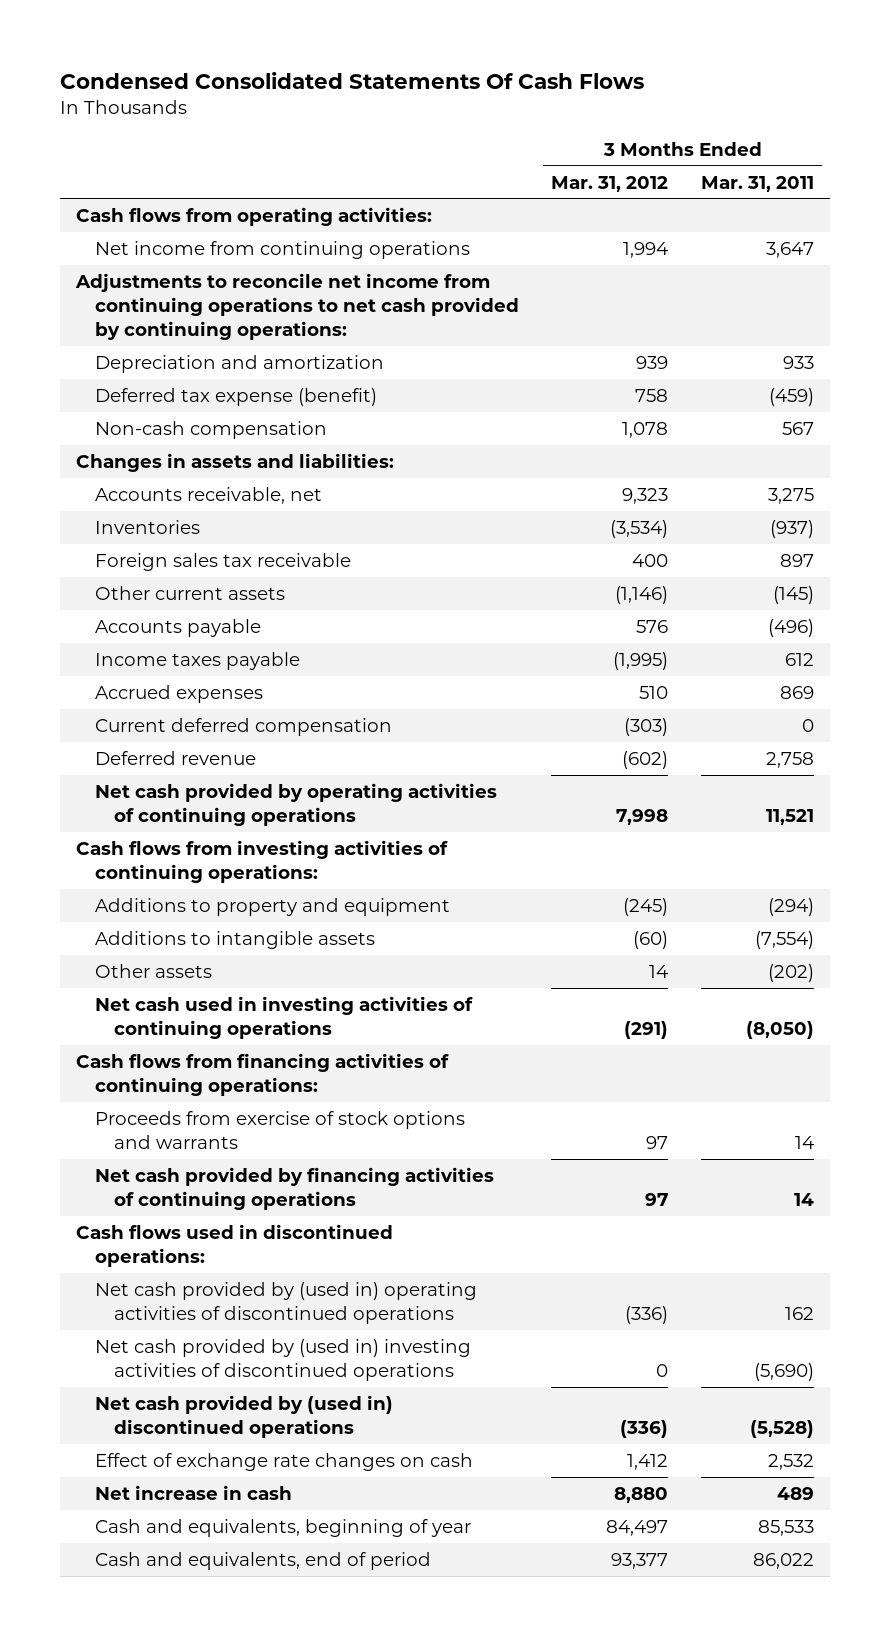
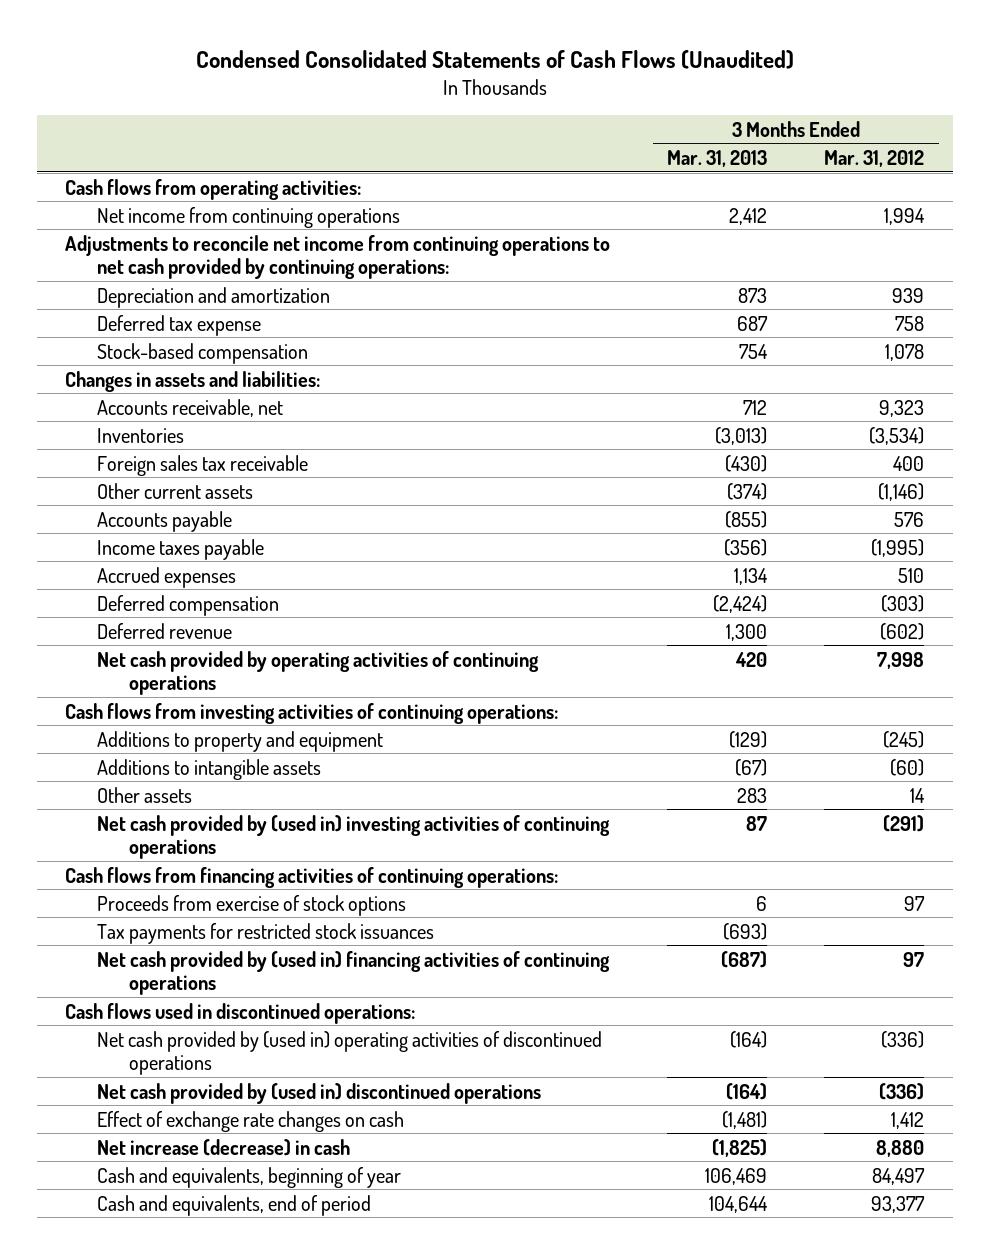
[59,71,644,89] Condensed Consolidated Statements Of Cash Flows -> [195,49,794,69] Condensed Consolidated Statements of Cash Flows (Unaudited)
[701,175,815,192] Mar. 31, 2011 -> none
none -> [667,149,768,167] Mar. 31, 2013
[94,387,377,406] Deferred tax expense (benefit) -> [97,314,262,336] Deferred tax expense
[94,420,327,439] Non-cash compensation -> [97,342,309,364] Stock-based compensation
[94,717,392,736] Current deferred compensation -> [97,594,280,616] Deferred compensation
[94,995,473,1040] Net cash used in investing activities of continuing operations -> [97,814,611,859] Net cash provided by (used in) investing activities of continuing operations
[94,1110,465,1150] Proceeds from exercise of stock options and warrants -> [97,894,407,916] Proceeds from exercise of stock options
none -> [97,922,435,944] Tax payments for restricted stock issuances
[94,1166,494,1211] Net cash provided by financing activities of continuing operations -> [97,950,611,995] Net cash provided by (used in) financing activities of continuing operations
[94,1338,471,1382] Net cash provided by (used in) investing activities of discontinued operations -> none
[94,1484,292,1500] Net increase in cash -> [97,1138,351,1156] Net increase (decrease) in cash

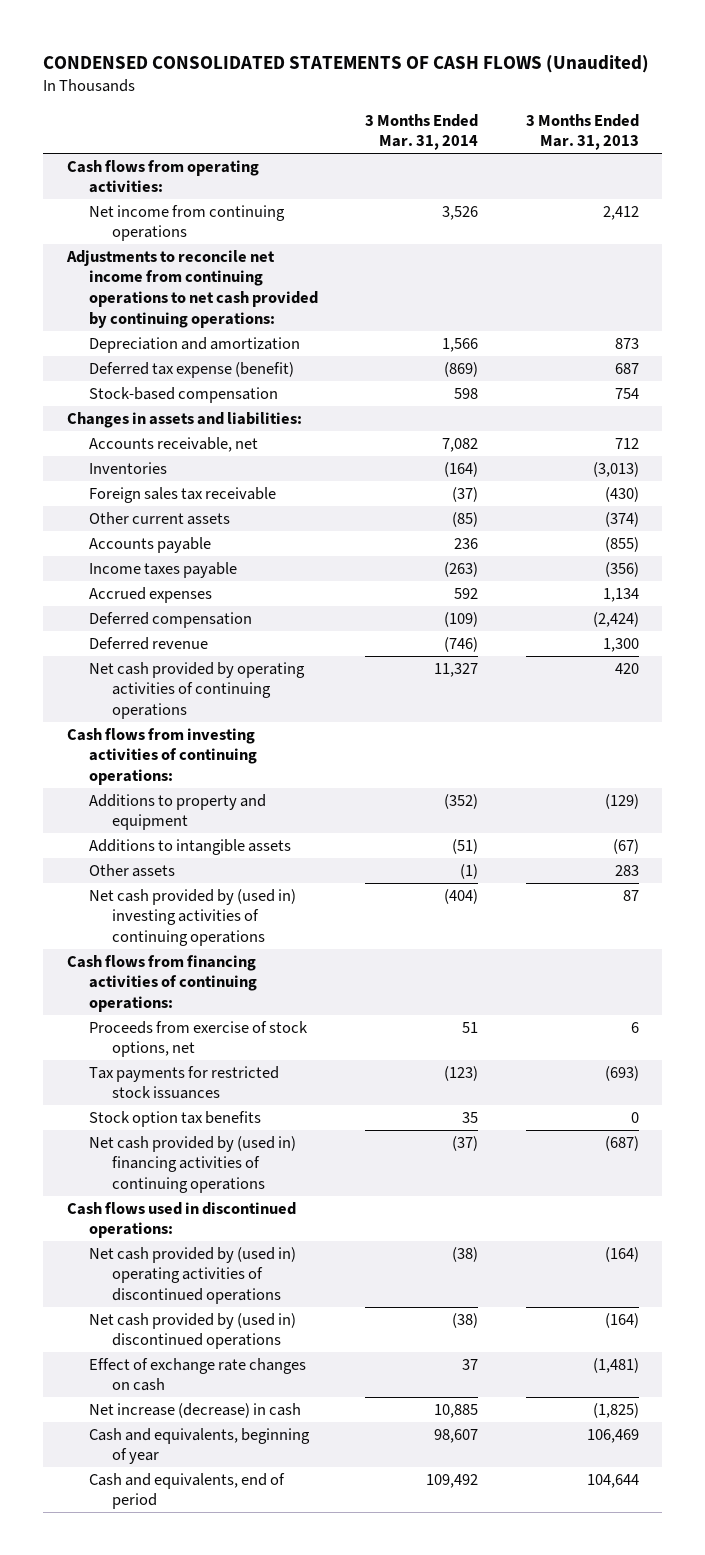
[195,49,794,69] Condensed Consolidated Statements of Cash Flows (Unaudited) -> [43,54,650,73] CONDENSED CONSOLIDATED STATEMENTS OF CASH FLOWS (Unaudited)
[824,149,925,167] Mar. 31, 2012 -> none
none -> [365,113,479,151] 3 Months Ended Mar. 31, 2014
[97,314,262,336] Deferred tax expense -> [89,361,295,378] Deferred tax expense (benefit)
[97,894,407,916] Proceeds from exercise of stock options -> [89,1020,309,1058] Proceeds from exercise of stock options, net
none -> [89,1110,262,1127] Stock option tax benefits

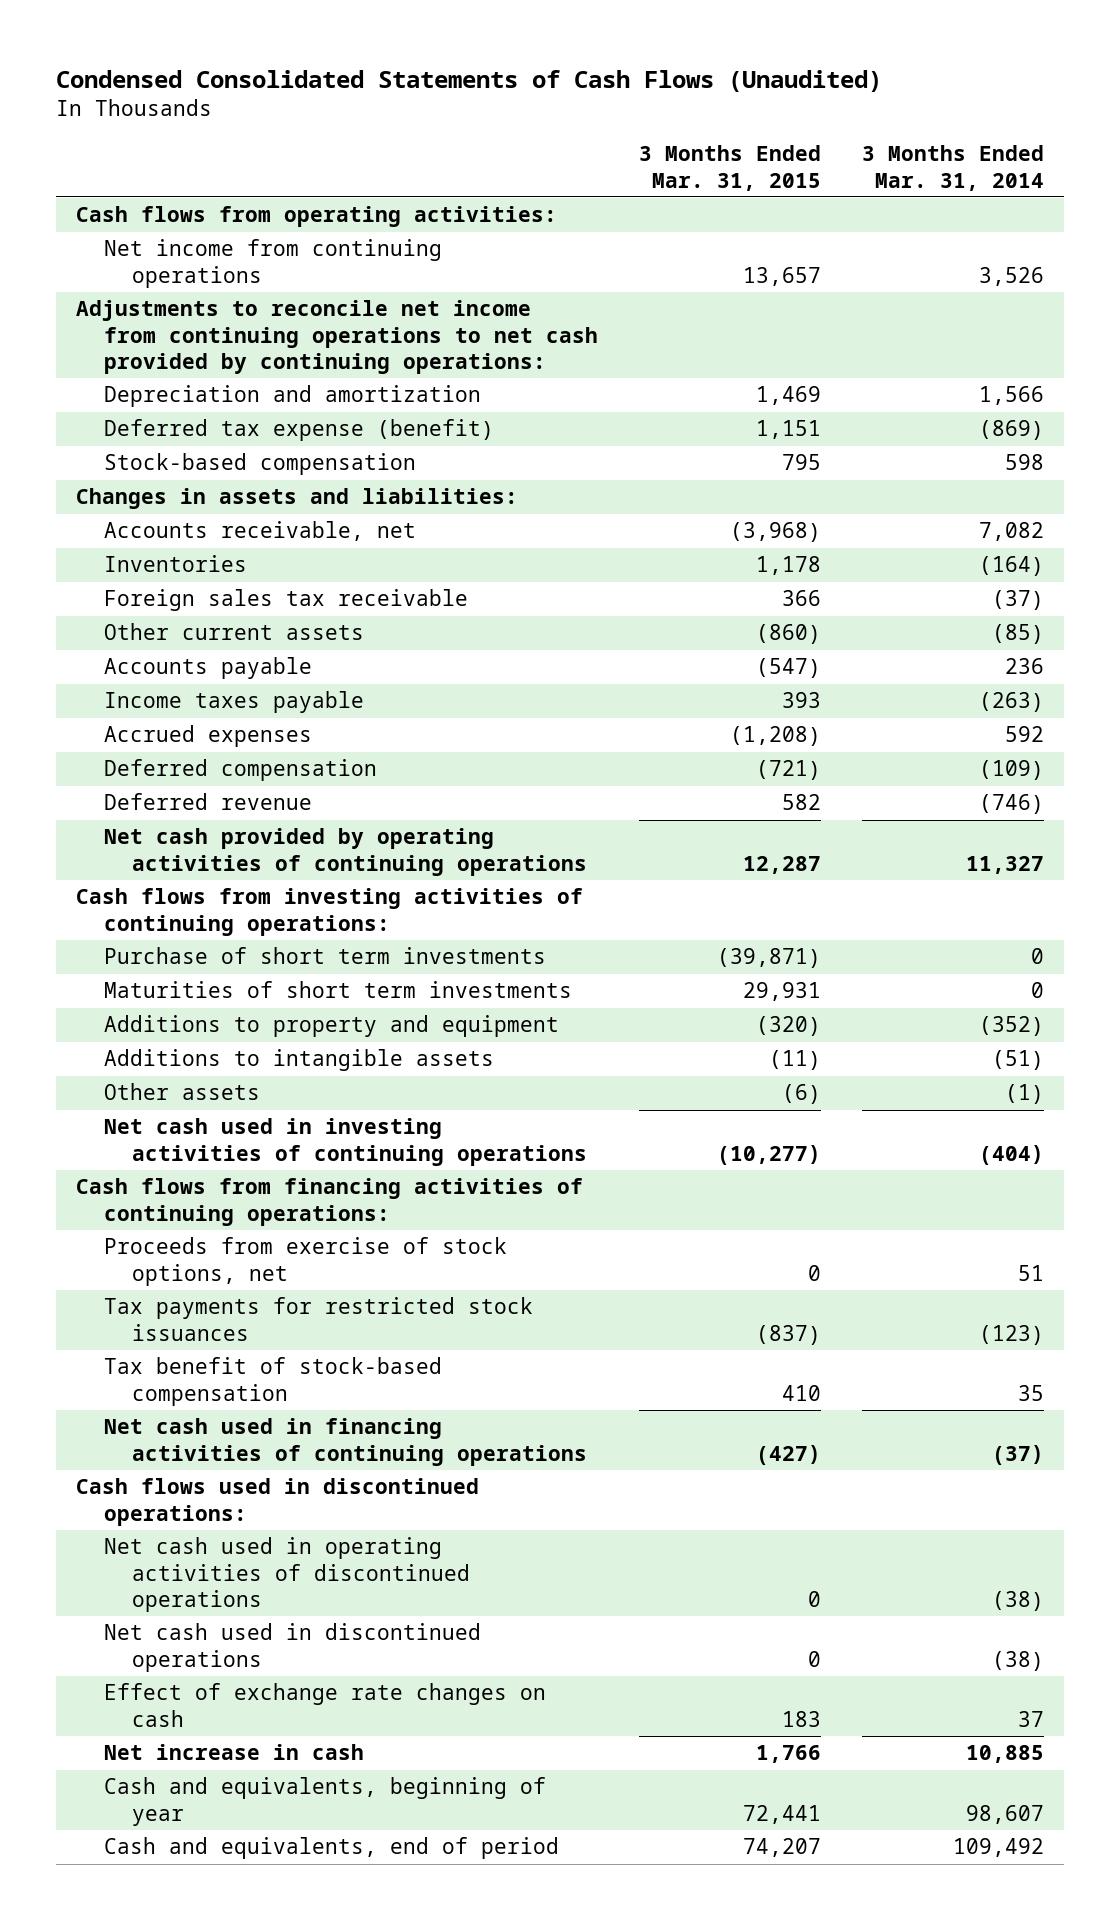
[43,54,650,73] CONDENSED CONSOLIDATED STATEMENTS OF CASH FLOWS (Unaudited) -> [55,70,882,93] Condensed Consolidated Statements of Cash Flows (Unaudited)
[525,113,639,151] 3 Months Ended Mar. 31, 2013 -> none
none -> [638,145,821,191] 3 Months Ended Mar. 31, 2015
none -> [103,947,546,965] Purchase of short term investments
none -> [103,981,572,999] Maturities of short term investments
[89,888,297,947] Net cash provided by (used in) investing activities of continuing operations -> [103,1118,587,1166] Net cash used in investing activities of continuing operations
[89,1110,262,1127] Stock option tax benefits -> [103,1357,442,1406] Tax benefit of stock-based compensation
[89,1135,297,1194] Net cash provided by (used in) financing activities of continuing operations -> [103,1418,587,1466] Net cash used in financing activities of continuing operations
[89,1246,297,1305] Net cash provided by (used in) operating activities of discontinued operations -> [103,1537,470,1612] Net cash used in operating activities of discontinued operations
[89,1312,297,1350] Net cash provided by (used in) discontinued operations -> [103,1623,481,1672] Net cash used in discontinued operations
[89,1402,302,1418] Net increase (decrease) in cash -> [103,1744,364,1761] Net increase in cash

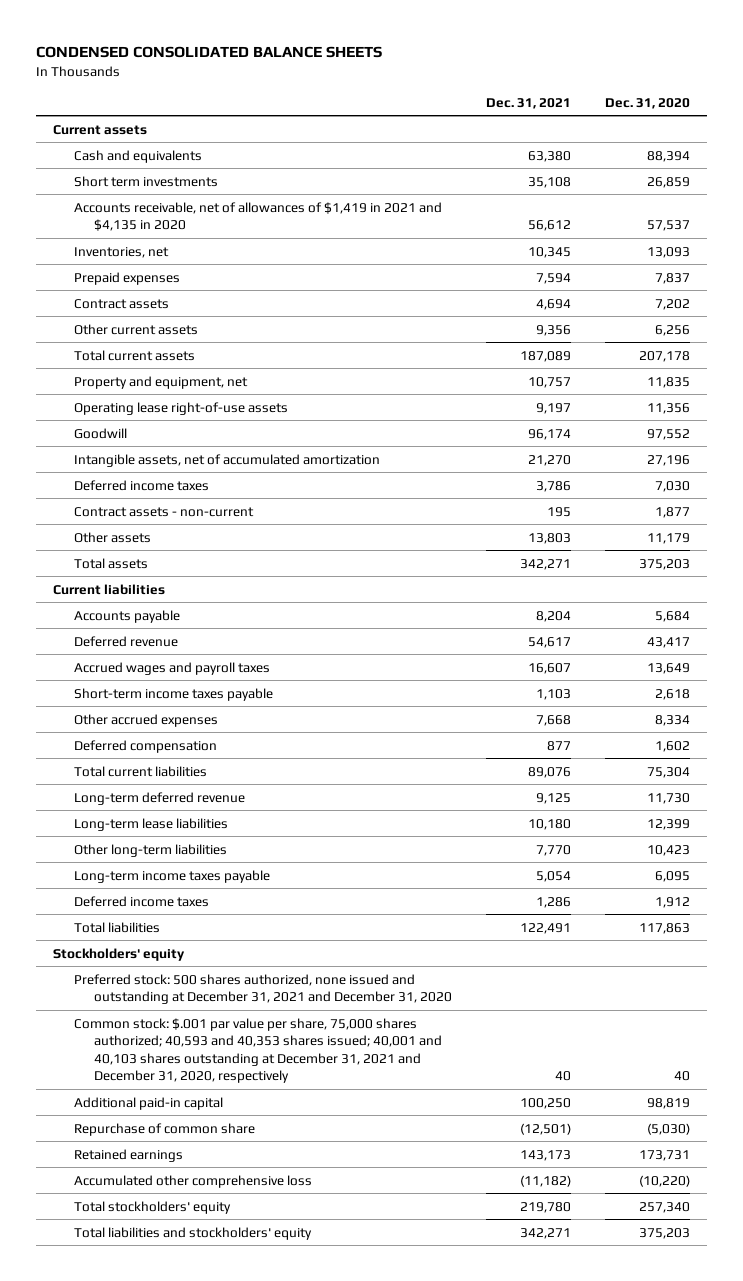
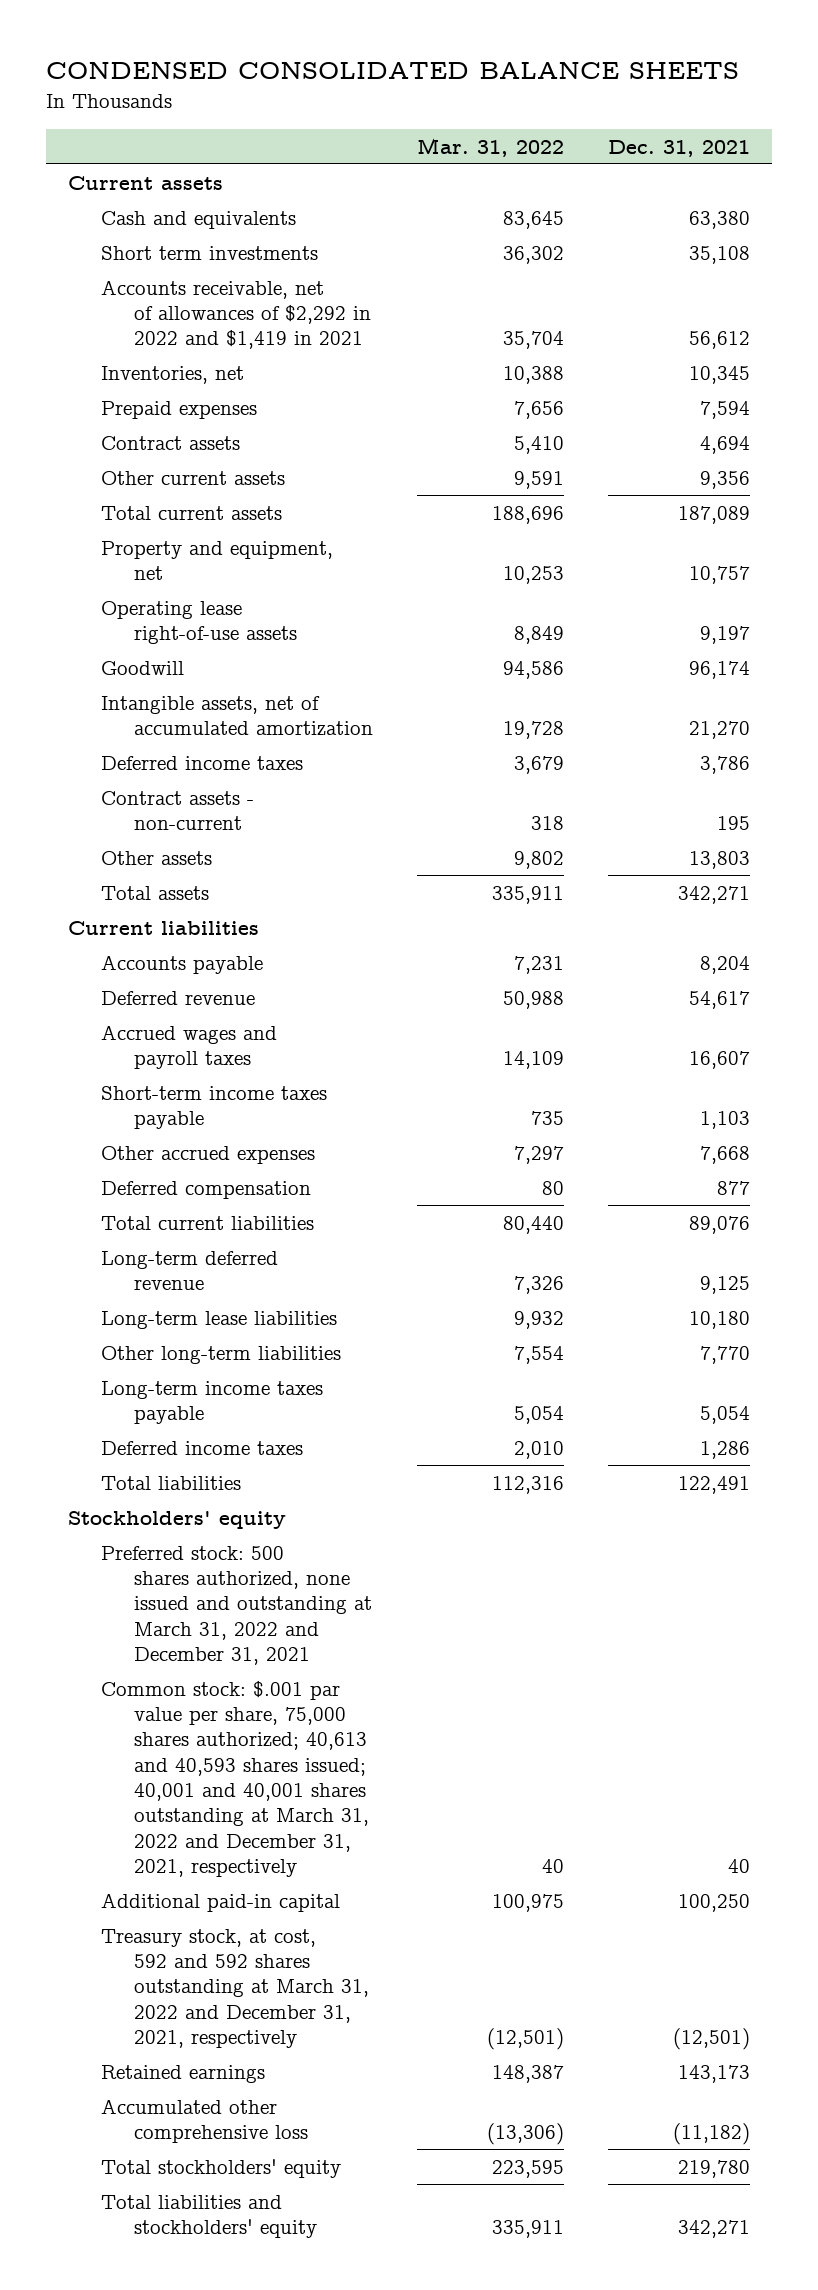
[605,97,691,109] Dec. 31, 2020 -> none
none -> [417,137,565,157] Mar. 31, 2022
[73,201,442,232] Accounts receivable, net of allowances of $1,419 in 2021 and $4,135 in 2020 -> [101,279,372,350] Accounts receivable, net of allowances of $2,292 in 2022 and $1,419 in 2021
[73,973,453,1005] Preferred stock: 500 shares authorized, none issued and outstanding at December 31, 2021 and December 31, 2020 -> [101,1545,373,1665] Preferred stock: 500 shares authorized, none issued and outstanding at March 31, 2022 and December 31, 2021
[73,1017,443,1084] Common stock: $.001 par value per share, 75,000 shares authorized; 40,593 and 40,353 shares issued; 40,001 and 40,103 shares outstanding at December 31, 2021 and December 31, 2020, respectively -> [101,1680,370,1877] Common stock: $.001 par value per share, 75,000 shares authorized; 40,613 and 40,593 shares issued; 40,001 and 40,001 shares outstanding at March 31, 2022 and December 31, 2021, respectively
[73,1122,255,1136] Repurchase of common share -> [101,1928,370,2048] Treasury stock, at cost, 592 and 592 shares outstanding at March 31, 2022 and December 31, 2021, respectively

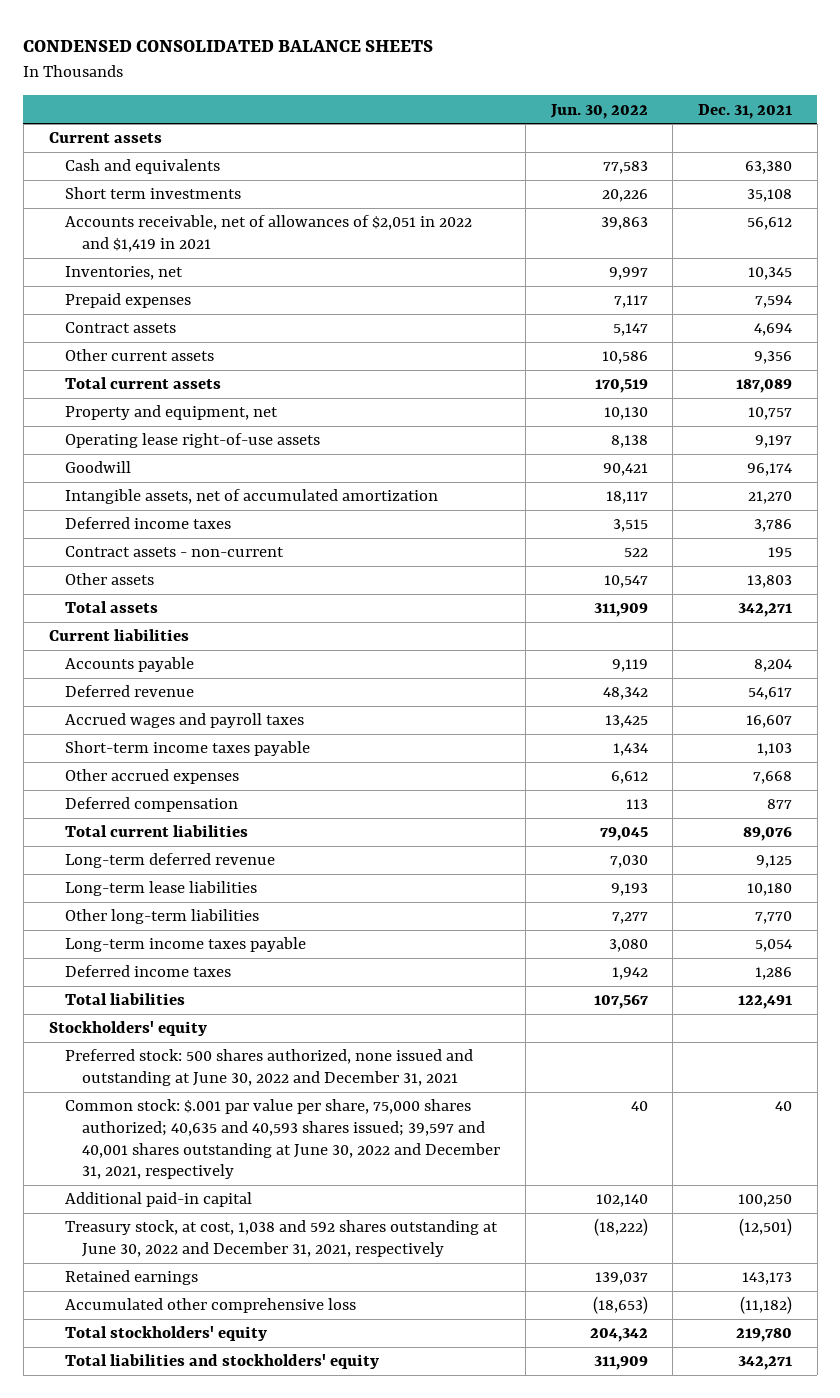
[417,137,565,157] Mar. 31, 2022 -> none
none -> [549,103,648,119] Jun. 30, 2022
[101,279,372,350] Accounts receivable, net of allowances of $2,292 in 2022 and $1,419 in 2021 -> [65,215,473,252] Accounts receivable, net of allowances of $2,051 in 2022 and $1,419 in 2021
[101,1545,373,1665] Preferred stock: 500 shares authorized, none issued and outstanding at March 31, 2022 and December 31, 2021 -> [65,1049,474,1086] Preferred stock: 500 shares authorized, none issued and outstanding at June 30, 2022 and December 31, 2021
[101,1680,370,1877] Common stock: $.001 par value per share, 75,000 shares authorized; 40,613 and 40,593 shares issued; 40,001 and 40,001 shares outstanding at March 31, 2022 and December 31, 2021, respectively -> [65,1099,501,1180] Common stock: $.001 par value per share, 75,000 shares authorized; 40,635 and 40,593 shares issued; 39,597 and 40,001 shares outstanding at June 30, 2022 and December 31, 2021, respectively
[101,1928,370,2048] Treasury stock, at cost, 592 and 592 shares outstanding at March 31, 2022 and December 31, 2021, respectively -> [65,1220,499,1257] Treasury stock, at cost, 1,038 and 592 shares outstanding at June 30, 2022 and December 31, 2021, respectively

